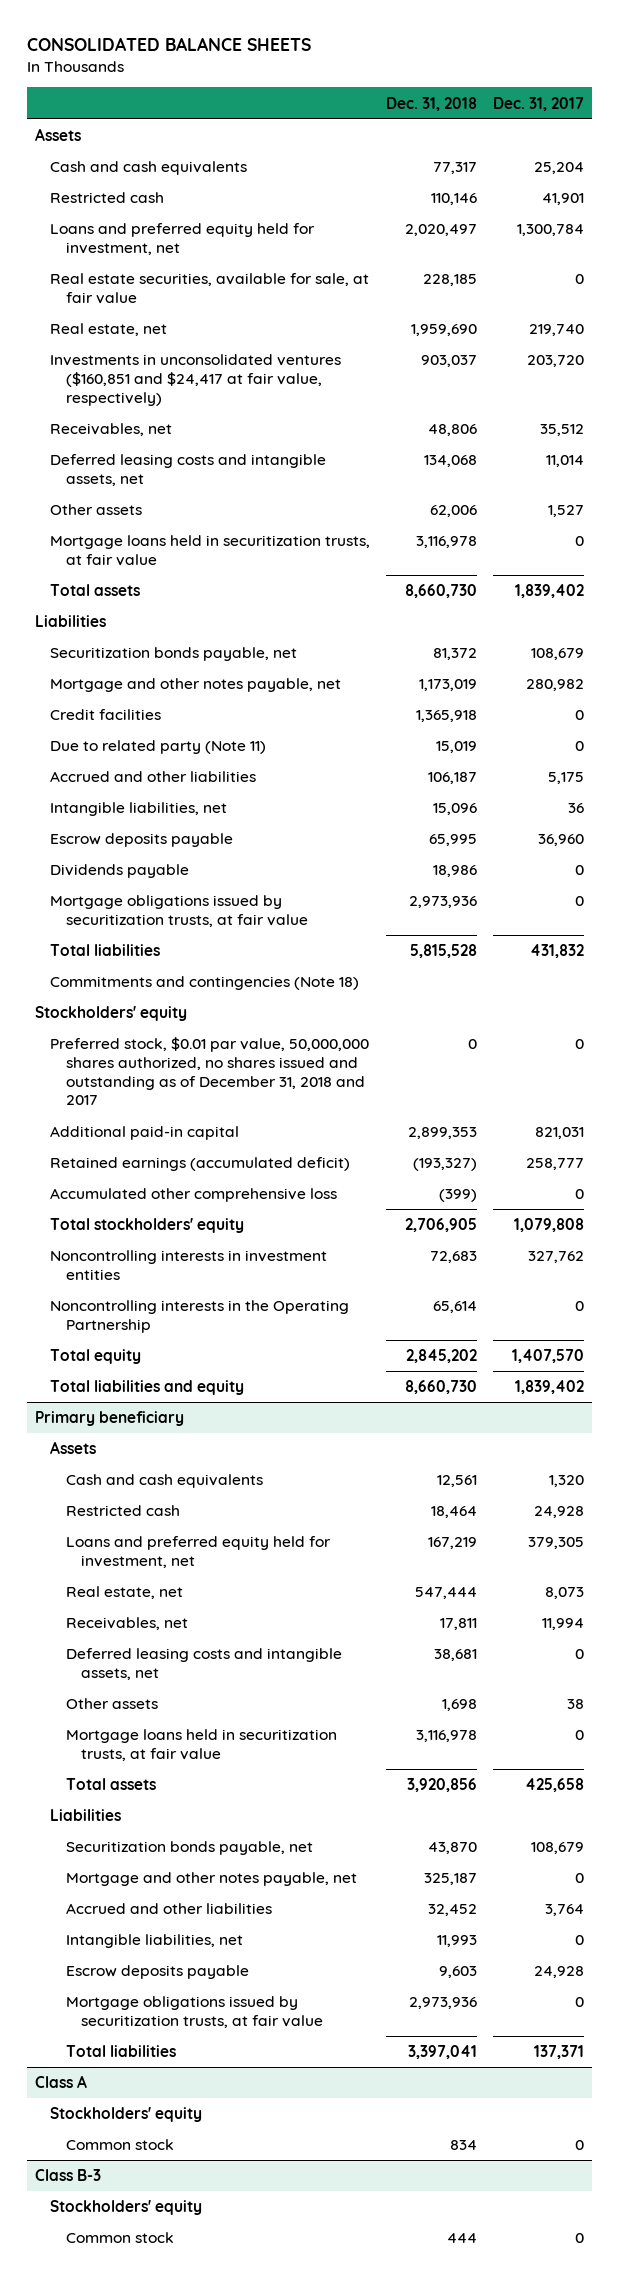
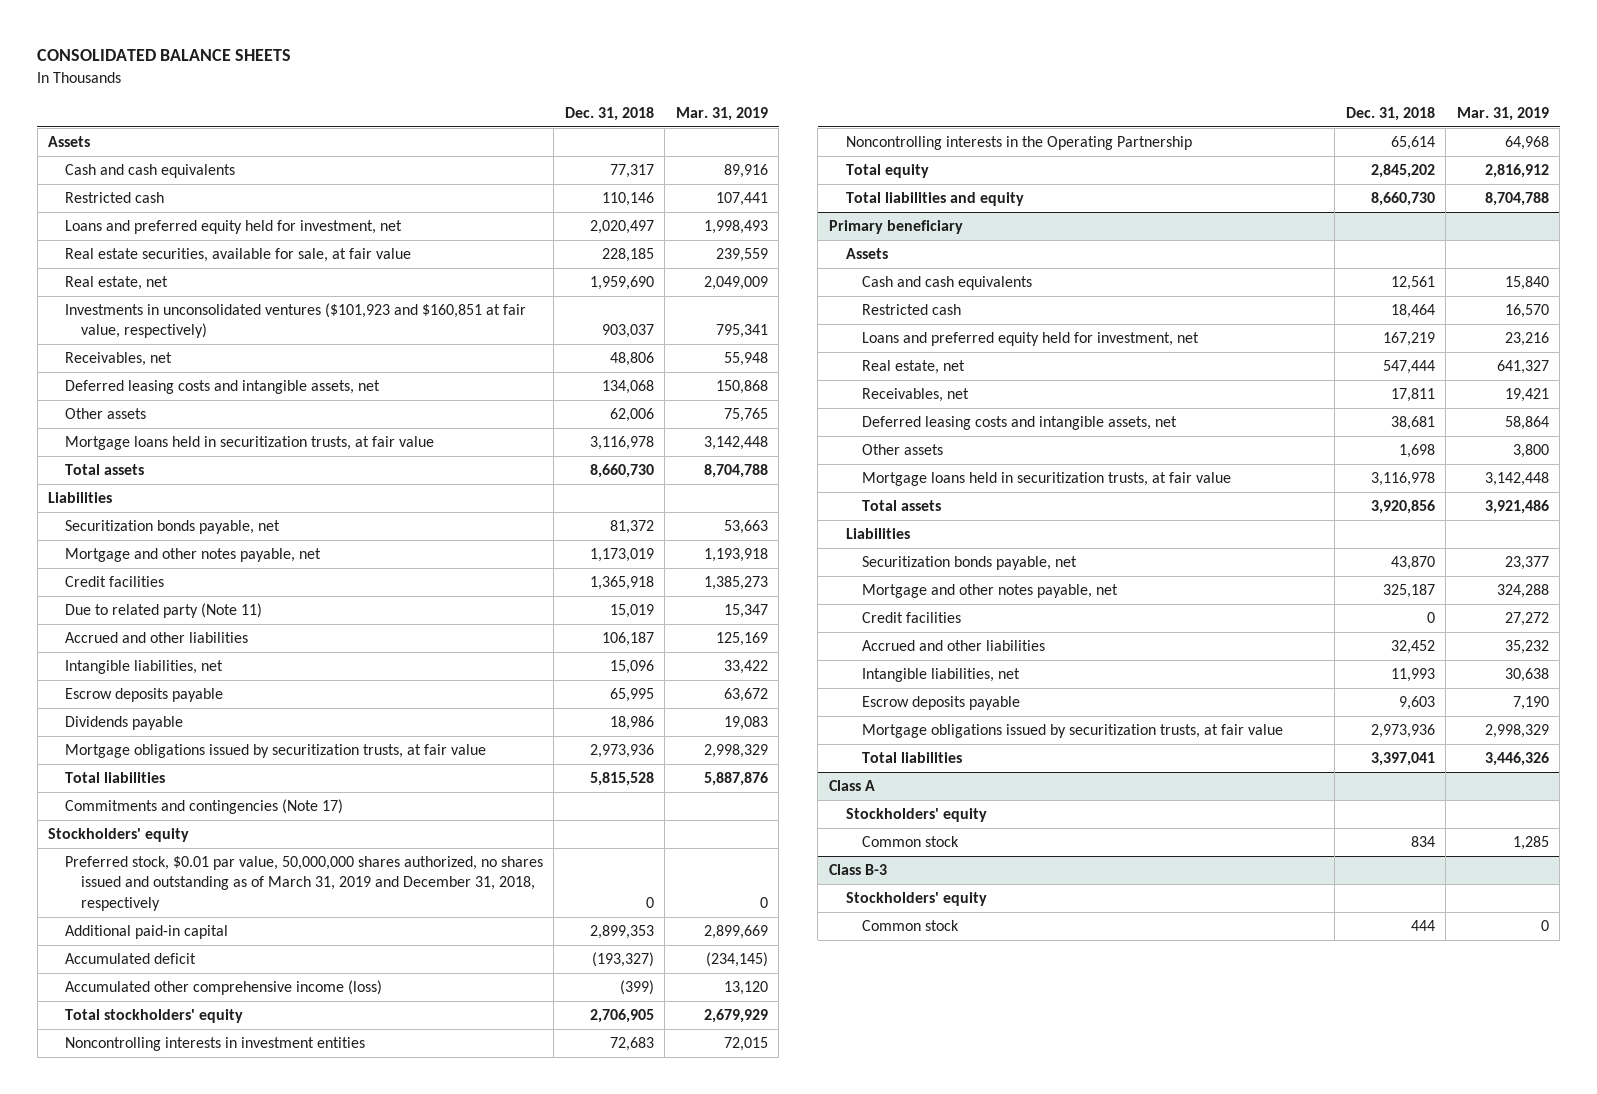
[493,96,585,111] Dec. 31, 2017 -> none
none -> [675,106,768,121] Mar. 31, 2019
[50,354,342,406] Investments in unconsolidated ventures ($160,851 and $24,417 at fair value, respectively) -> [64,303,526,339] Investments in unconsolidated ventures ($101,923 and $160,851 at fair value, respectively)
[50,976,360,991] Commitments and contingencies (Note 18) -> [64,799,343,815] Commitments and contingencies (Note 17)
[50,1037,370,1106] Preferred stock, $0.01 par value, 50,000,000 shares authorized, no shares issued and outstanding as of December 31, 2018 and 2017 -> [64,856,543,911] Preferred stock, $0.01 par value, 50,000,000 shares authorized, no shares issued and outstanding as of March 31, 2019 and December 31, 2018, respectively
[50,1157,351,1172] Retained earnings (accumulated deficit) -> [64,953,196,965] Accumulated deficit
[50,1188,338,1203] Accumulated other comprehensive loss -> [64,980,382,996] Accumulated other comprehensive income (loss)
none -> [862,612,962,624] Credit facilities

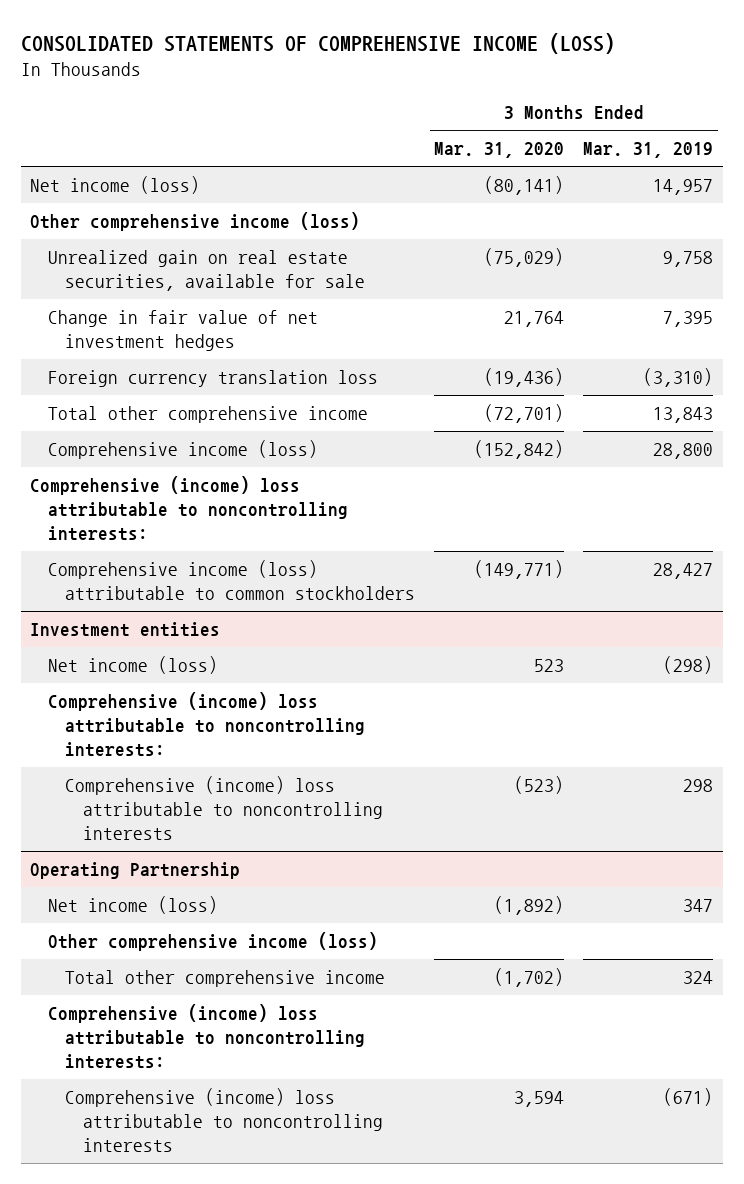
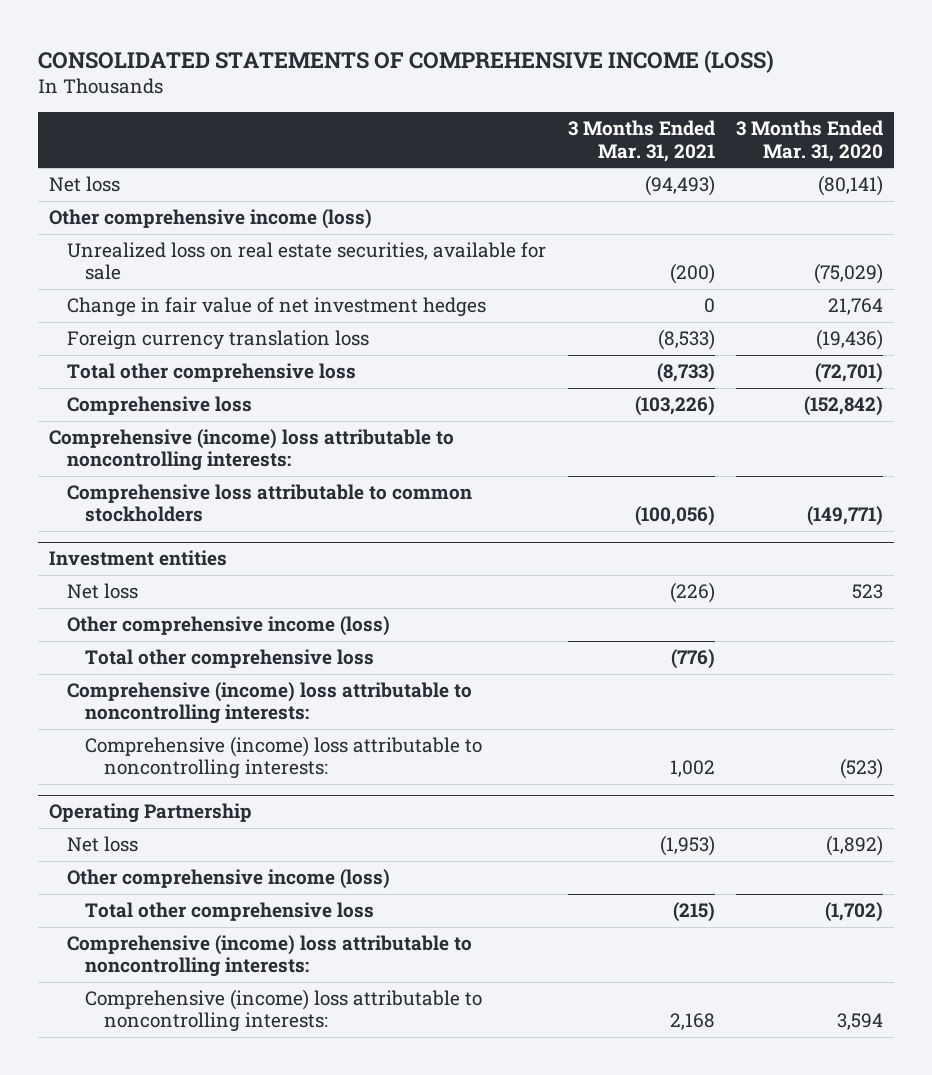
[583,142,714,159] Mar. 31, 2019 -> none
none -> [567,120,715,162] 3 Months Ended Mar. 31, 2021
[30,176,201,195] Net income (loss) -> [48,176,120,193] Net loss
[47,250,366,291] Unrealized gain on real estate securities, available for sale -> [67,242,547,281] Unrealized loss on real estate securities, available for sale
[47,406,368,424] Total other comprehensive income -> [67,363,357,383] Total other comprehensive loss
[47,440,318,460] Comprehensive income (loss) -> [67,396,253,416] Comprehensive loss
[47,560,416,600] Comprehensive income (loss) attributable to common stockholders -> [67,484,473,523] Comprehensive loss attributable to common stockholders
[47,656,218,675] Net income (loss) -> [67,583,139,600] Net loss
none -> [67,616,391,637] Other comprehensive income (loss)
none -> [85,649,375,669] Total other comprehensive loss
[65,776,383,840] Comprehensive (income) loss attributable to noncontrolling interests -> [85,736,483,780] Comprehensive (income) loss attributable to noncontrolling interests:
[47,896,218,915] Net income (loss) -> [67,836,139,853] Net loss
[65,970,386,988] Total other comprehensive income -> [85,902,375,922] Total other comprehensive loss
[65,1088,383,1152] Comprehensive (income) loss attributable to noncontrolling interests -> [85,989,483,1033] Comprehensive (income) loss attributable to noncontrolling interests:

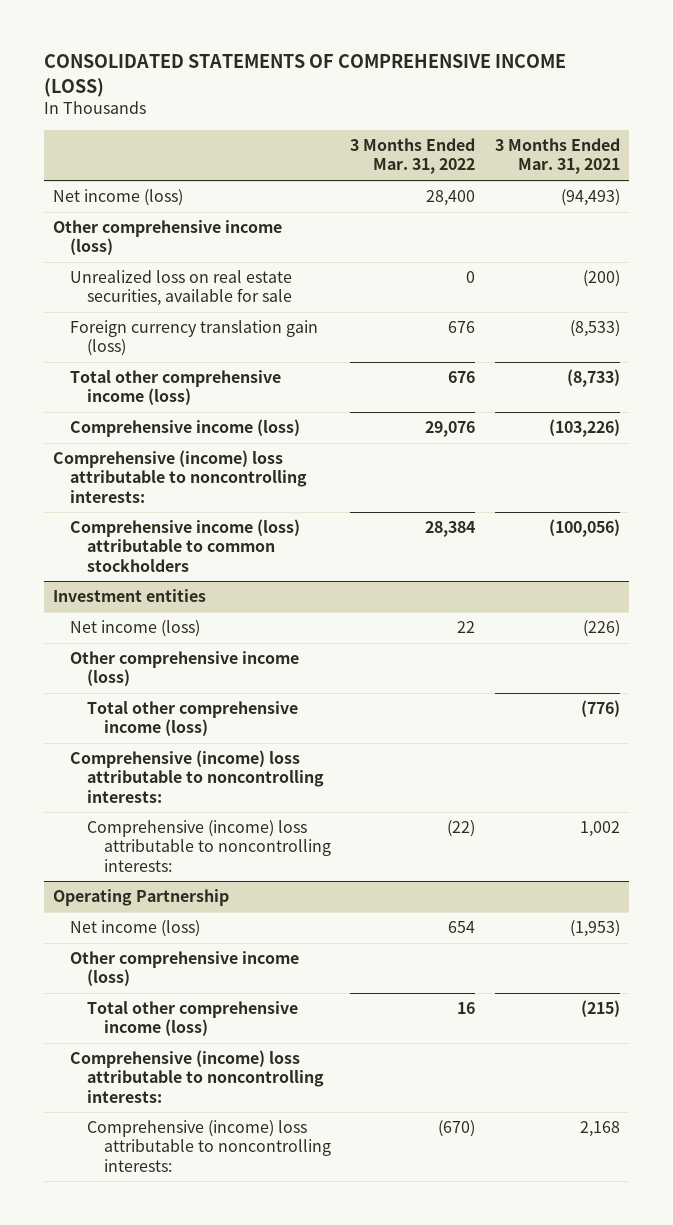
[735,120,883,162] 3 Months Ended Mar. 31, 2020 -> none
none -> [350,138,476,175] 3 Months Ended Mar. 31, 2022
[48,176,120,193] Net loss -> [53,189,184,207] Net income (loss)
[67,297,487,318] Change in fair value of net investment hedges -> none
[67,330,370,351] Foreign currency translation loss -> [70,320,319,357] Foreign currency translation gain (loss)
[67,363,357,383] Total other comprehensive loss -> [70,370,282,406] Total other comprehensive income (loss)
[67,396,253,416] Comprehensive loss -> [70,419,301,438] Comprehensive income (loss)
[67,484,473,523] Comprehensive loss attributable to common stockholders -> [70,519,301,572] Comprehensive income (loss) attributable to common stockholders
[67,583,139,600] Net loss -> [70,620,201,638] Net income (loss)
[85,649,375,669] Total other comprehensive loss -> [87,701,299,737] Total other comprehensive income (loss)
[67,836,139,853] Net loss -> [70,920,201,938] Net income (loss)
[85,902,375,922] Total other comprehensive loss -> [87,1001,299,1037] Total other comprehensive income (loss)

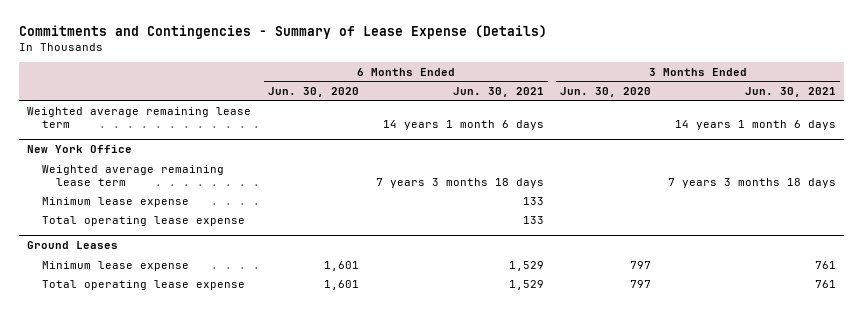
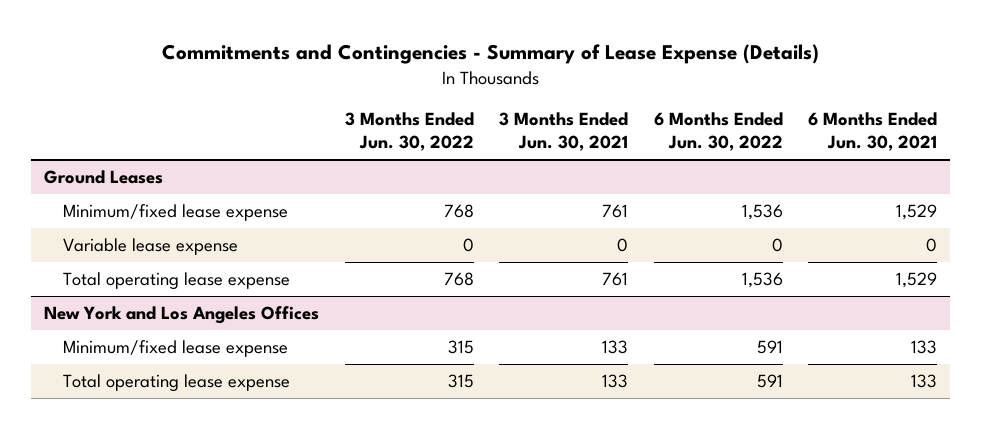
[267,86,359,97] Jun. 30, 2020 -> none
[560,86,652,97] Jun. 30, 2020 -> none
none -> [344,112,474,152] 3 Months Ended Jun. 30, 2022
none -> [653,112,783,152] 6 Months Ended Jun. 30, 2022
[27,106,252,128] Weighted average remaining lease term -> none
[27,145,133,154] New York Office -> none
[41,164,224,186] Weighted average remaining lease term -> none
[41,196,189,207] Minimum lease expense -> none
[41,215,245,226] Total operating lease expense -> none
[41,260,189,271] Minimum lease expense -> [62,203,288,221] Minimum/fixed lease expense
none -> [62,237,238,255] Variable lease expense
none -> [43,305,319,324] New York and Los Angeles Offices
none -> [62,339,288,357] Minimum/fixed lease expense
none -> [62,373,290,392] Total operating lease expense

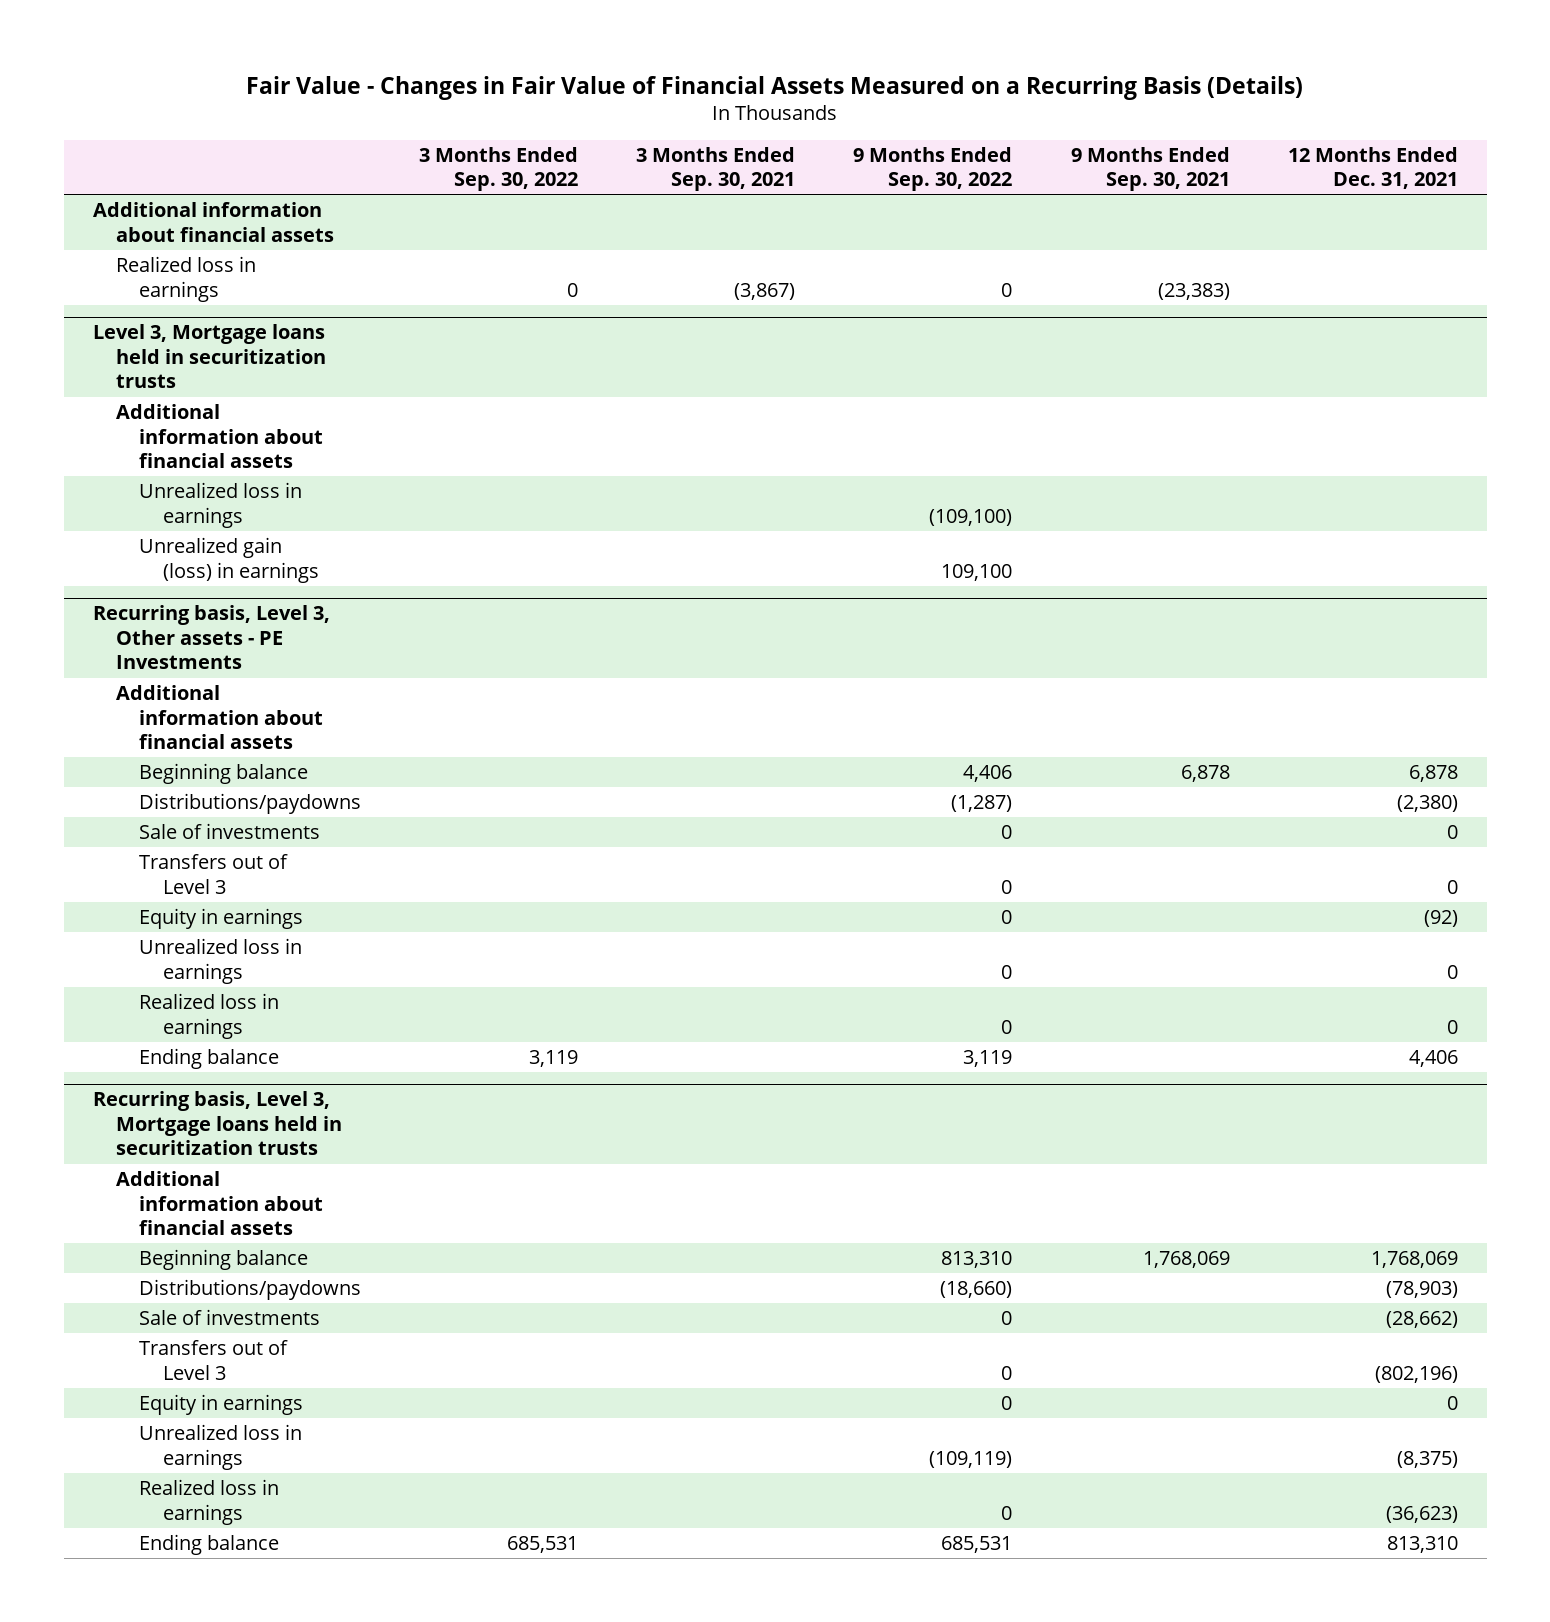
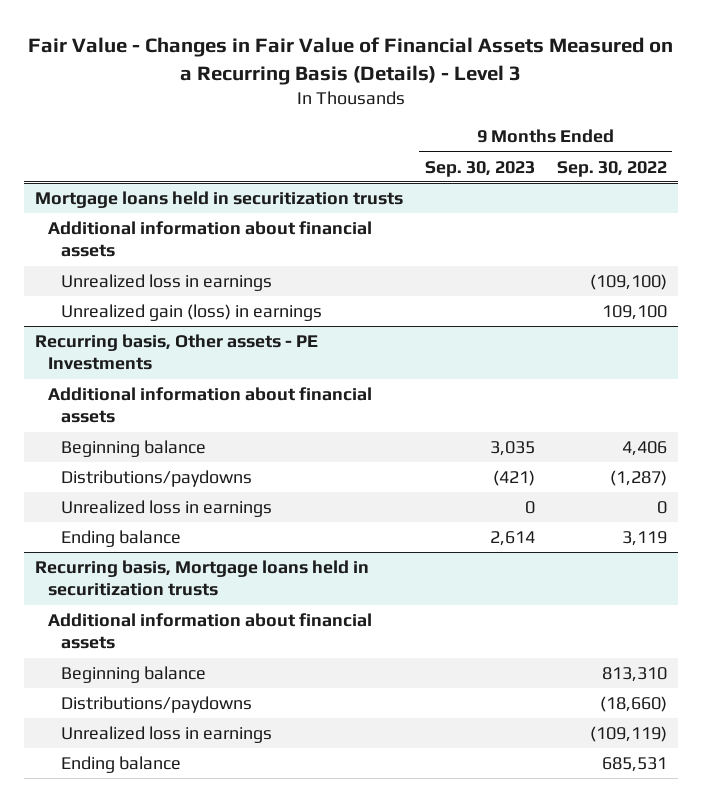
[246,75,1304,100] Fair Value - Changes in Fair Value of Financial Assets Measured on a Recurring Basis (Details) -> [27,36,673,85] Fair Value - Changes in Fair Value of Financial Assets Measured on a Recurring Basis (Details) - Level 3
[419,146,579,192] 3 Months Ended Sep. 30, 2022 -> none
[636,146,796,192] 3 Months Ended Sep. 30, 2021 -> none
[1070,146,1230,192] 9 Months Ended Sep. 30, 2021 -> none
[1287,146,1458,190] 12 Months Ended Dec. 31, 2021 -> none
none -> [424,160,535,177] Sep. 30, 2023
[92,202,334,242] Additional information about financial assets -> none
[115,256,256,302] Realized loss in earnings -> none
[92,324,326,389] Level 3, Mortgage loans held in securitization trusts -> [35,190,404,208] Mortgage loans held in securitization trusts
[92,605,330,670] Recurring basis, Level 3, Other assets - PE Investments -> [35,333,319,371] Recurring basis, Other assets - PE Investments
[139,823,321,840] Sale of investments -> none
[139,854,289,894] Transfers out of Level 3 -> none
[139,908,304,930] Equity in earnings -> none
[139,993,280,1039] Realized loss in earnings -> none
[92,1091,342,1156] Recurring basis, Level 3, Mortgage loans held in securitization trusts -> [35,559,370,597] Recurring basis, Mortgage loans held in securitization trusts
[139,1309,321,1326] Sale of investments -> none
[139,1340,289,1380] Transfers out of Level 3 -> none
[139,1394,304,1416] Equity in earnings -> none
[139,1479,280,1525] Realized loss in earnings -> none

